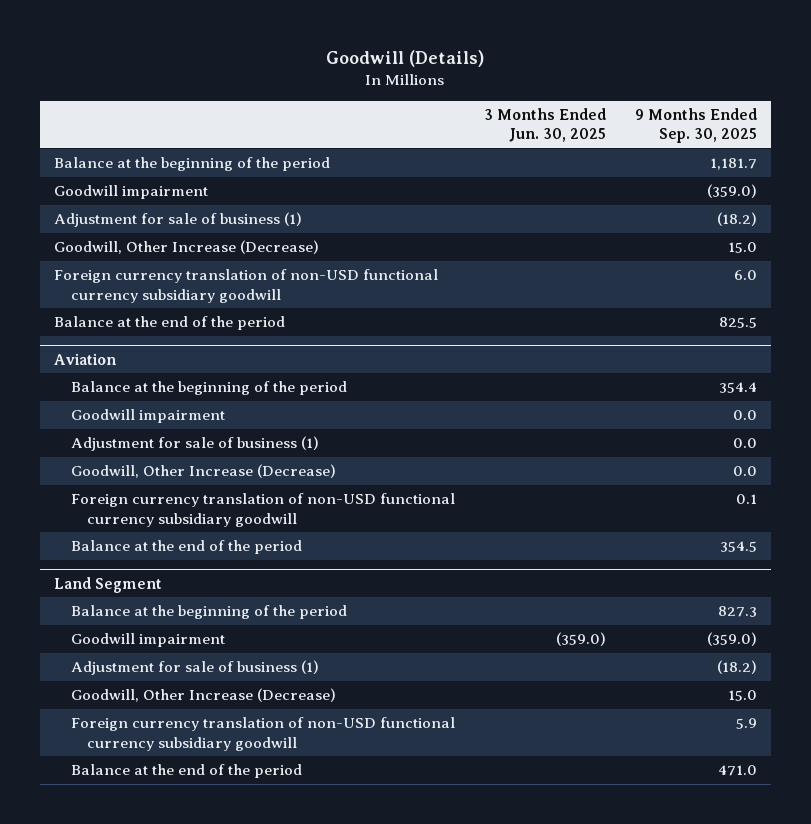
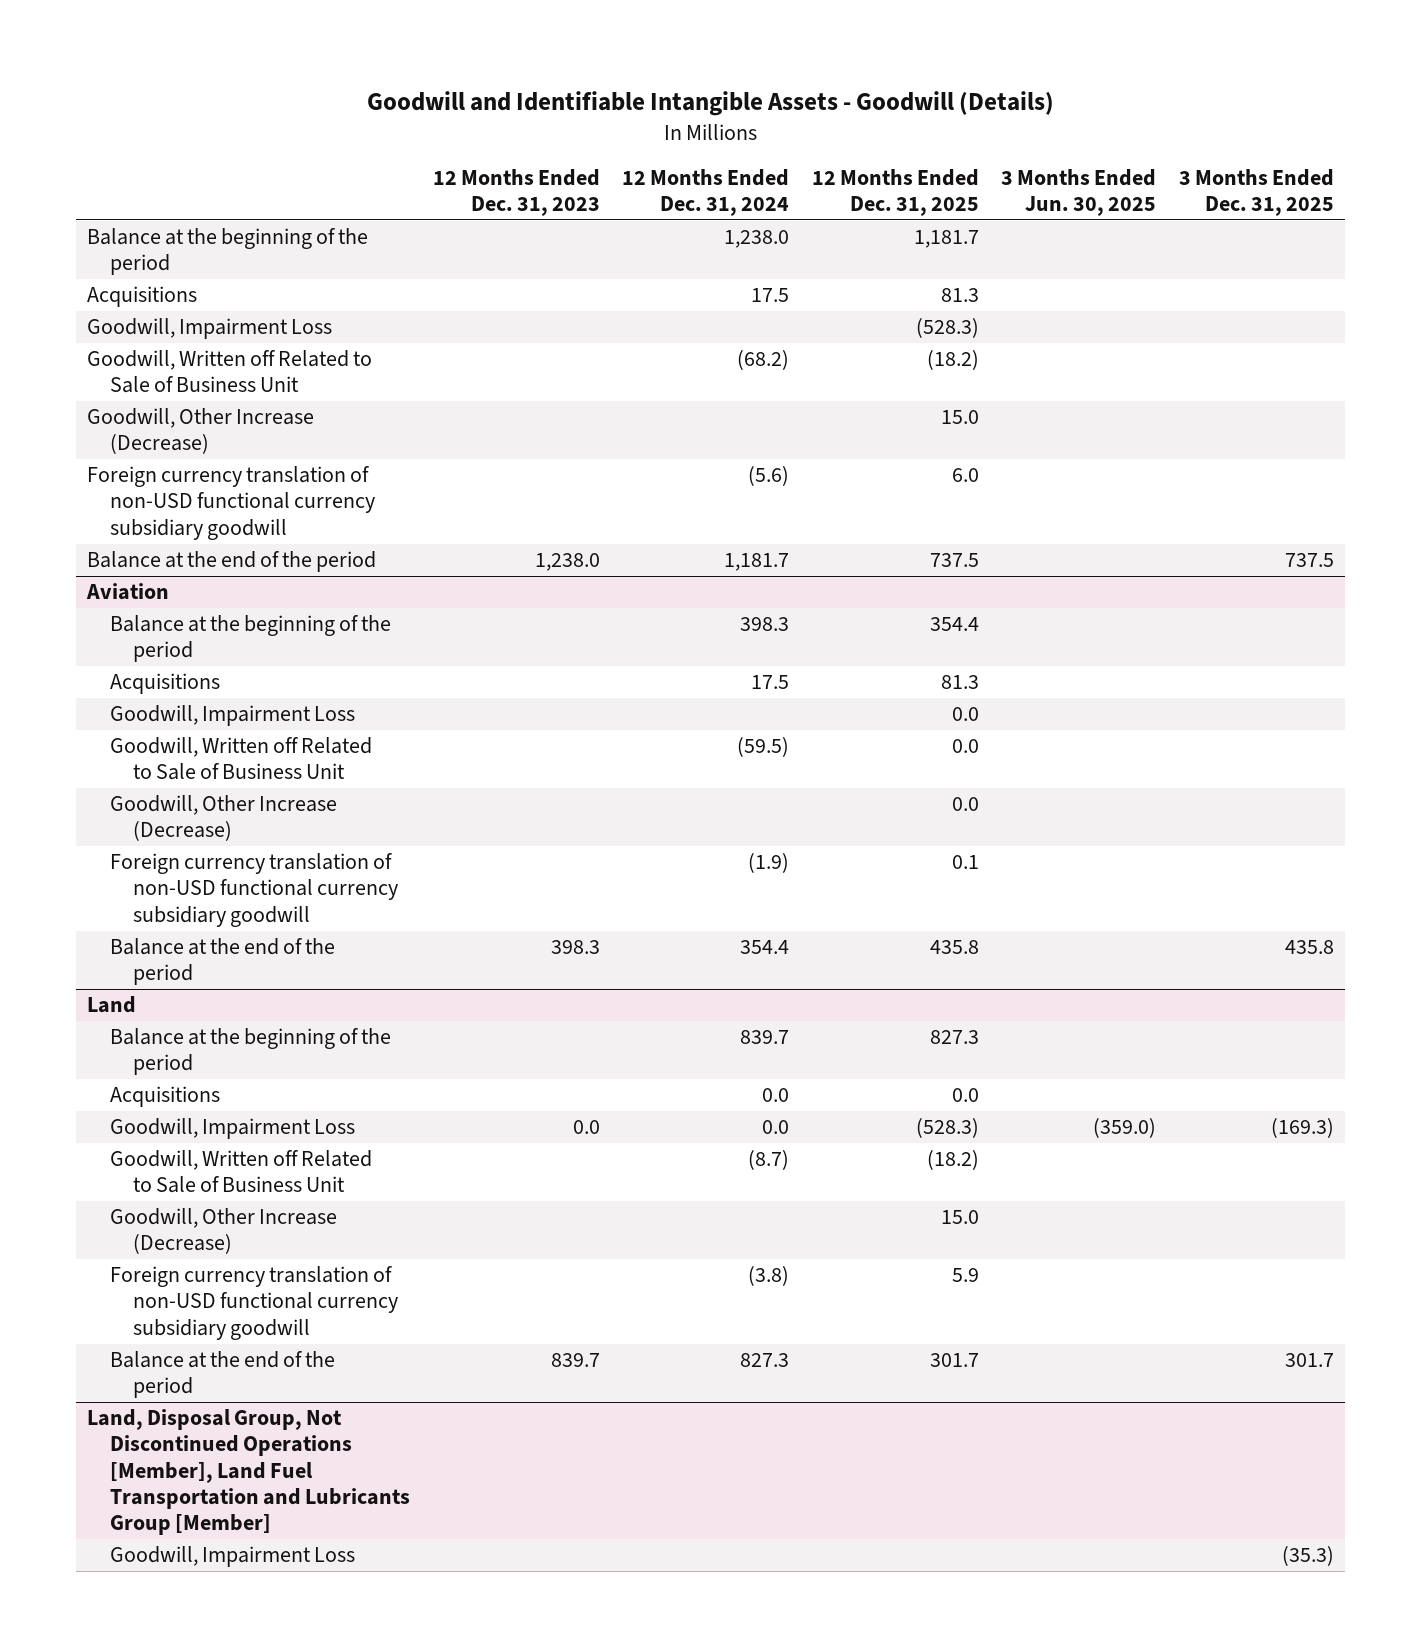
[326,49,485,67] Goodwill (Details) -> [366,91,1054,117] Goodwill and Identifiable Intangible Assets - Goodwill (Details)
[634,108,757,144] 9 Months Ended Sep. 30, 2025 -> none
none -> [432,168,600,216] 12 Months Ended Dec. 31, 2023
none -> [622,168,790,216] 12 Months Ended Dec. 31, 2024
none -> [811,168,979,216] 12 Months Ended Dec. 31, 2025
none -> [1178,168,1334,216] 3 Months Ended Dec. 31, 2025
none -> [87,286,198,308] Acquisitions
[54,185,209,200] Goodwill impairment -> [87,318,333,340] Goodwill, Impairment Loss
[54,212,303,228] Adjustment for sale of business (1) -> [87,350,373,394] Goodwill, Written off Related to Sale of Business Unit
none -> [110,673,221,695] Acquisitions
[70,409,225,424] Goodwill impairment -> [110,705,356,727] Goodwill, Impairment Loss
[70,436,319,452] Adjustment for sale of business (1) -> [110,737,373,781] Goodwill, Written off Related to Sale of Business Unit
[54,576,163,593] Land Segment -> [87,996,137,1014] Land
none -> [110,1086,221,1108] Acquisitions
[70,633,225,648] Goodwill impairment -> [110,1118,356,1140] Goodwill, Impairment Loss
[70,660,319,676] Adjustment for sale of business (1) -> [110,1150,373,1194] Goodwill, Written off Related to Sale of Business Unit
none -> [87,1409,411,1536] Land, Disposal Group, Not Discontinued Operations [Member], Land Fuel Transportation and Lubricants Group [Member]
none -> [110,1546,356,1568] Goodwill, Impairment Loss

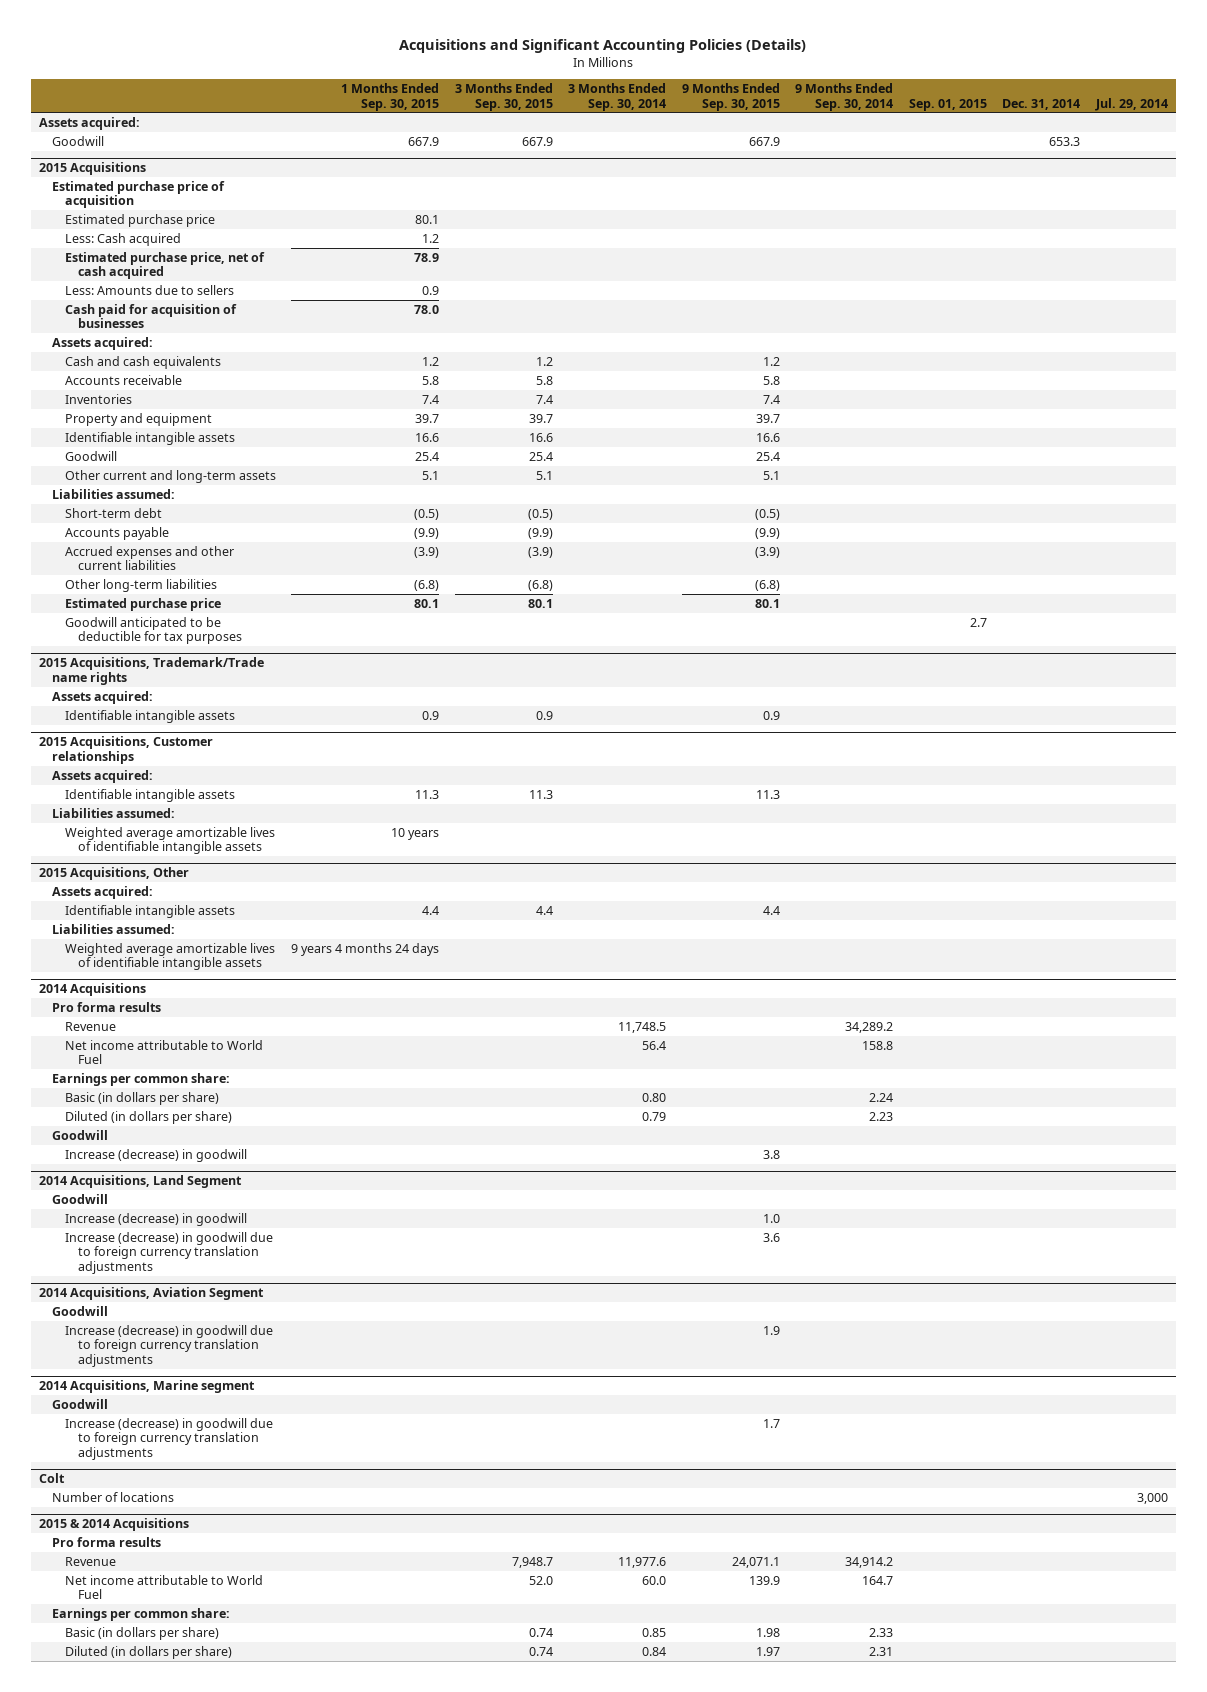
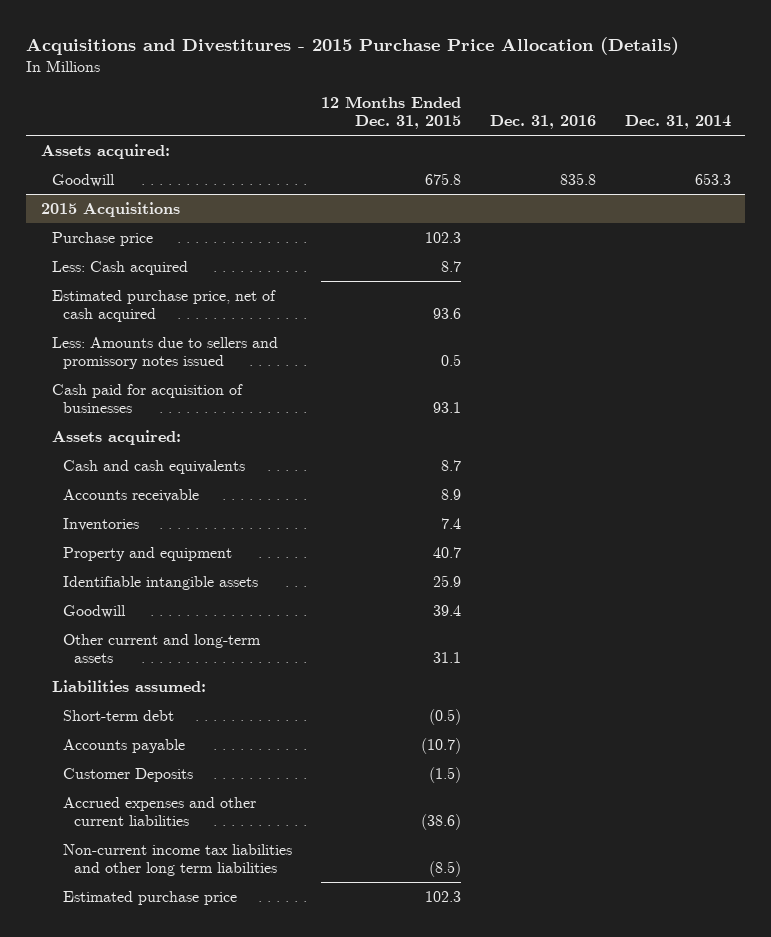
[399,39,807,54] Acquisitions and Significant Accounting Policies (Details) -> [26,36,680,55] Acquisitions and Divestitures - 2015 Purchase Price Allocation (Details)
[341,82,440,111] 1 Months Ended Sep. 30, 2015 -> none
[454,82,553,111] 3 Months Ended Sep. 30, 2015 -> none
[568,82,667,111] 3 Months Ended Sep. 30, 2014 -> none
[681,82,780,111] 9 Months Ended Sep. 30, 2015 -> none
[795,82,894,111] 9 Months Ended Sep. 30, 2014 -> none
[908,98,987,111] Sep. 01, 2015 -> none
[1094,97,1168,111] Jul. 29, 2014 -> none
none -> [320,95,461,130] 12 Months Ended Dec. 31, 2015
none -> [489,115,596,130] Dec. 31, 2016
[51,180,225,209] Estimated purchase price of acquisition -> none
[64,213,215,227] Estimated purchase price -> [51,231,153,246] Purchase price
[64,284,234,295] Less: Amounts due to sellers -> [51,336,278,370] Less: Amounts due to sellers and promissory notes issued
none -> [63,767,194,782] Customer Deposits
[64,578,217,592] Other long-term liabilities -> [63,843,293,877] Non-current income tax liabilities and other long term liabilities
[64,616,242,645] Goodwill anticipated to be deductible for tax purposes -> none
[38,657,264,685] 2015 Acquisitions, Trademark/Trade name rights -> none
[51,690,153,704] Assets acquired: -> none
[64,709,235,723] Identifiable intangible assets -> none
[38,736,213,764] 2015 Acquisitions, Customer relationships -> none
[51,769,153,783] Assets acquired: -> none
[64,788,235,802] Identifiable intangible assets -> none
[51,807,175,818] Liabilities assumed: -> none
[64,826,275,855] Weighted average amortizable lives of identifiable intangible assets -> none
[38,867,189,881] 2015 Acquisitions, Other -> none
[51,885,153,899] Assets acquired: -> none
[64,904,235,918] Identifiable intangible assets -> none
[51,923,175,934] Liabilities assumed: -> none
[64,942,275,971] Weighted average amortizable lives of identifiable intangible assets -> none
[38,983,146,997] 2014 Acquisitions -> none
[51,1001,161,1012] Pro forma results -> none
[64,1021,116,1031] Revenue -> none
[64,1039,263,1065] Net income attributable to World Fuel -> none
[51,1072,230,1086] Earnings per common share: -> none
[64,1091,219,1105] Basic (in dollars per share) -> none
[64,1110,232,1124] Diluted (in dollars per share) -> none
[51,1129,108,1140] Goodwill -> none
[64,1148,247,1162] Increase (decrease) in goodwill -> none
[38,1175,242,1189] 2014 Acquisitions, Land Segment -> none
[51,1193,108,1204] Goodwill -> none
[64,1212,247,1226] Increase (decrease) in goodwill -> none
[64,1231,273,1275] Increase (decrease) in goodwill due to foreign currency translation adjustments -> none
[38,1287,264,1301] 2014 Acquisitions, Aviation Segment -> none
[51,1305,108,1316] Goodwill -> none
[64,1324,273,1368] Increase (decrease) in goodwill due to foreign currency translation adjustments -> none
[38,1380,255,1394] 2014 Acquisitions, Marine segment -> none
[51,1398,108,1409] Goodwill -> none
[64,1417,273,1461] Increase (decrease) in goodwill due to foreign currency translation adjustments -> none
[38,1473,65,1484] Colt -> none
[51,1491,174,1502] Number of locations -> none
[38,1518,189,1532] 2015 & 2014 Acquisitions -> none
[51,1536,161,1547] Pro forma results -> none
[64,1556,116,1566] Revenue -> none
[64,1574,263,1600] Net income attributable to World Fuel -> none
[51,1607,230,1621] Earnings per common share: -> none
[64,1626,219,1640] Basic (in dollars per share) -> none
[64,1645,232,1659] Diluted (in dollars per share) -> none

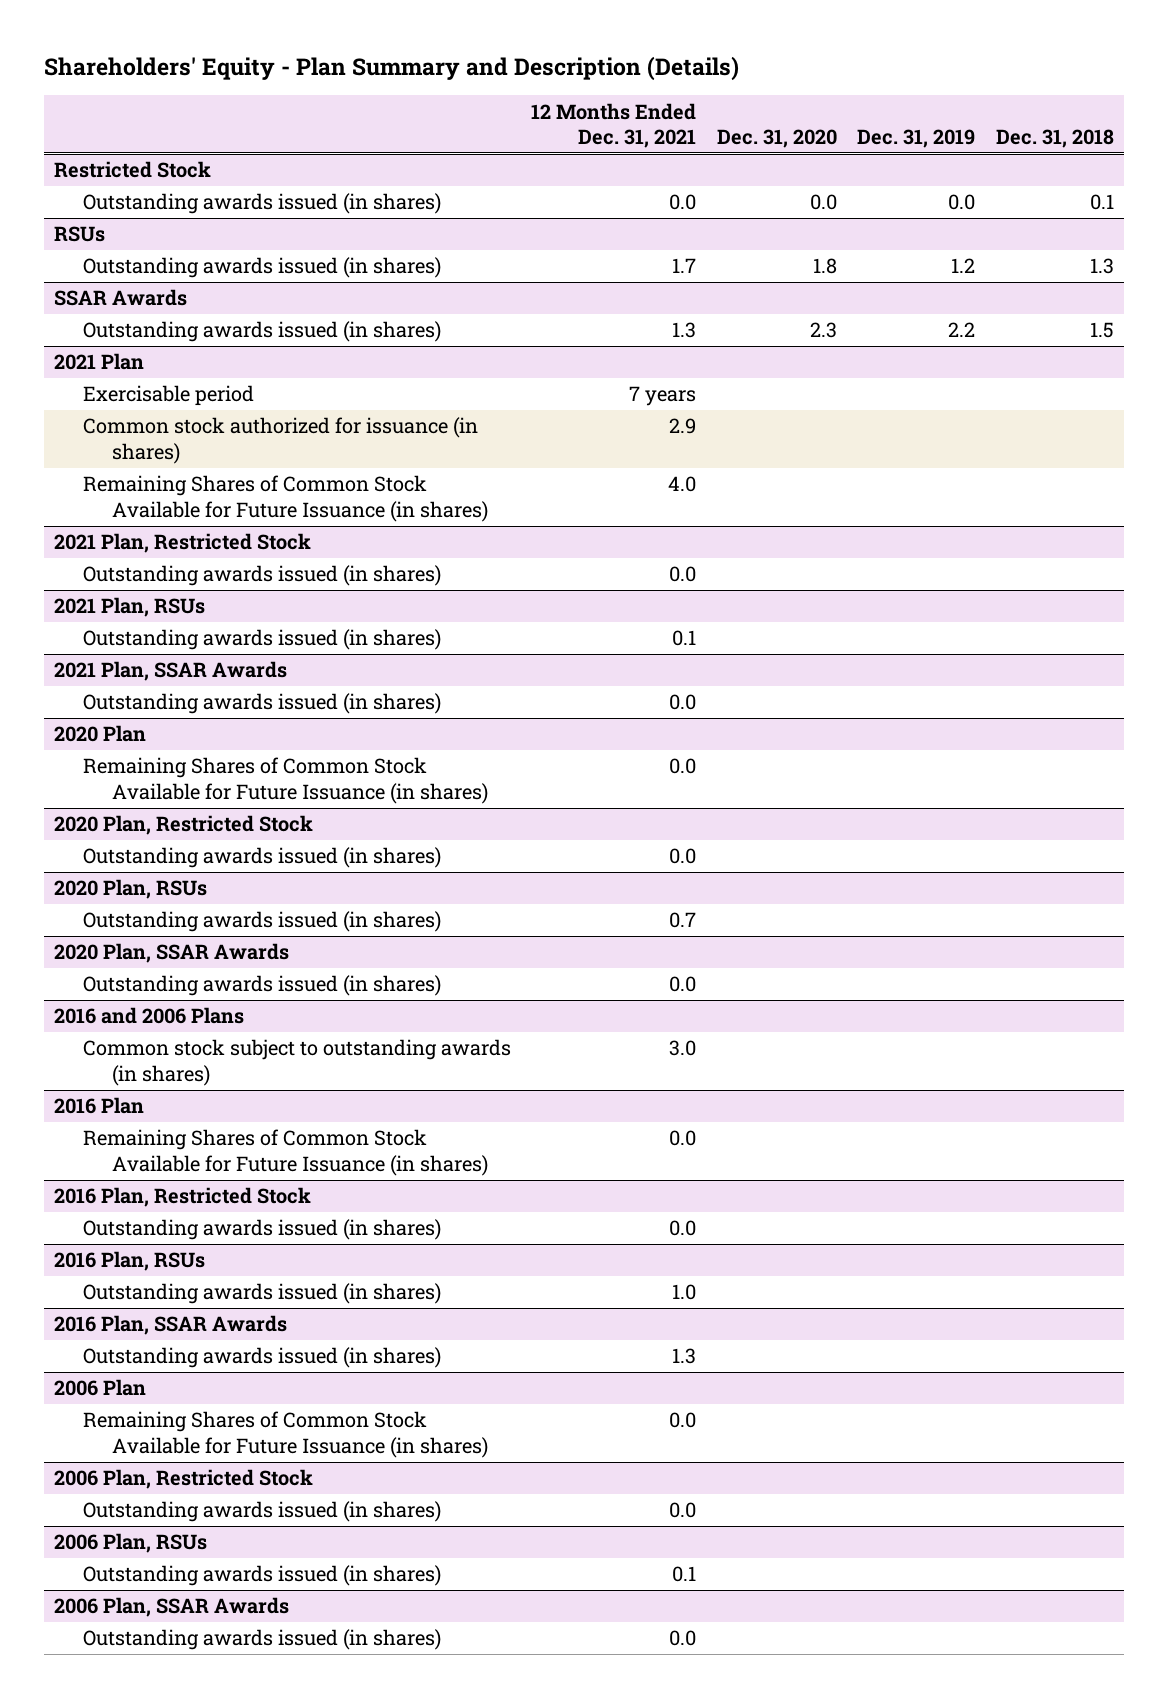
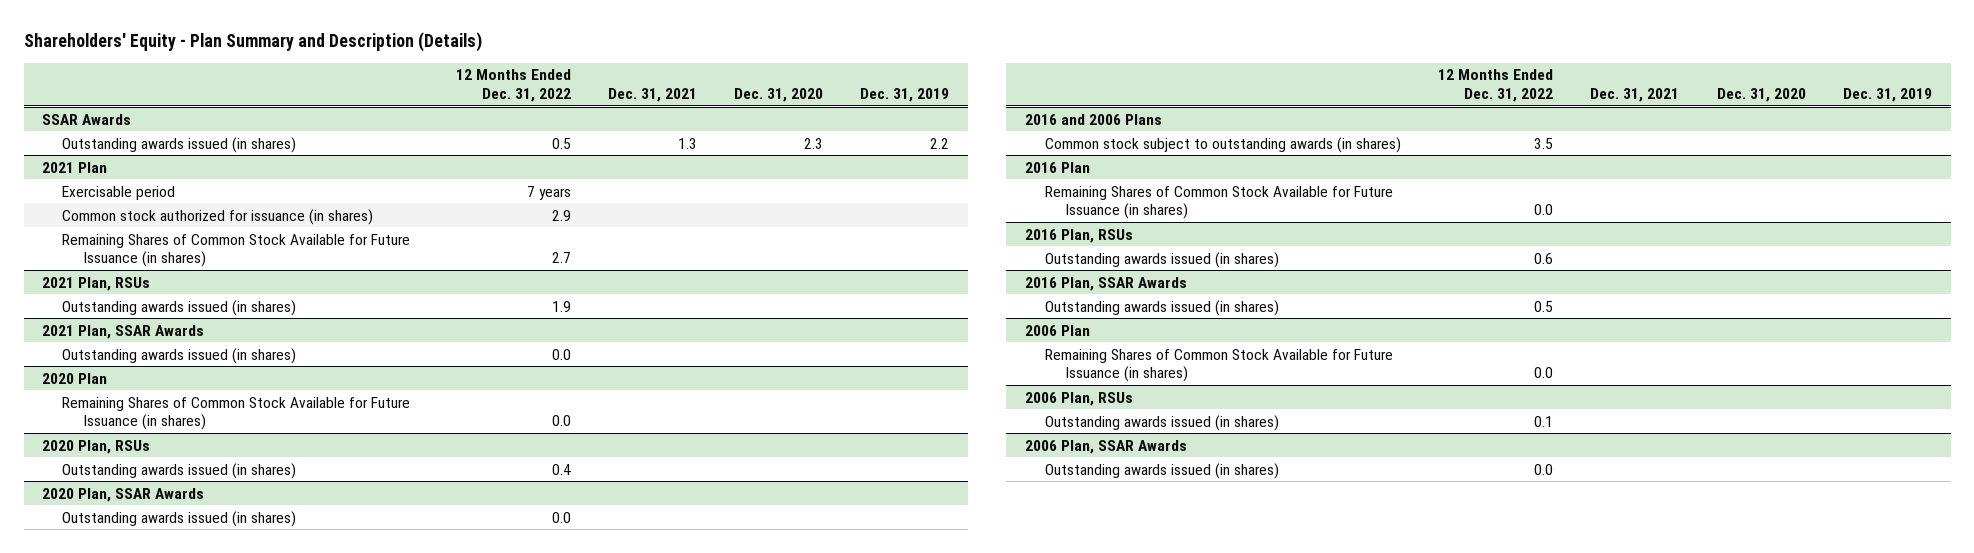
[531,102,697,149] 12 Months Ended Dec. 31, 2021 -> none
[995,129,1114,149] Dec. 31, 2018 -> none
none -> [455,69,571,102] 12 Months Ended Dec. 31, 2022
none -> [607,87,697,102] Dec. 31, 2021
[54,161,212,179] Restricted Stock -> none
[82,193,441,215] Outstanding awards issued (in shares) -> none
[54,226,106,243] RSUs -> none
[82,257,441,279] Outstanding awards issued (in shares) -> none
[54,533,312,554] 2021 Plan, Restricted Stock -> none
[82,565,441,587] Outstanding awards issued (in shares) -> none
[54,815,314,836] 2020 Plan, Restricted Stock -> none
[82,847,441,869] Outstanding awards issued (in shares) -> none
[54,1187,312,1208] 2016 Plan, Restricted Stock -> none
[82,1219,441,1241] Outstanding awards issued (in shares) -> none
[54,1469,314,1490] 2006 Plan, Restricted Stock -> none
[82,1501,441,1523] Outstanding awards issued (in shares) -> none

